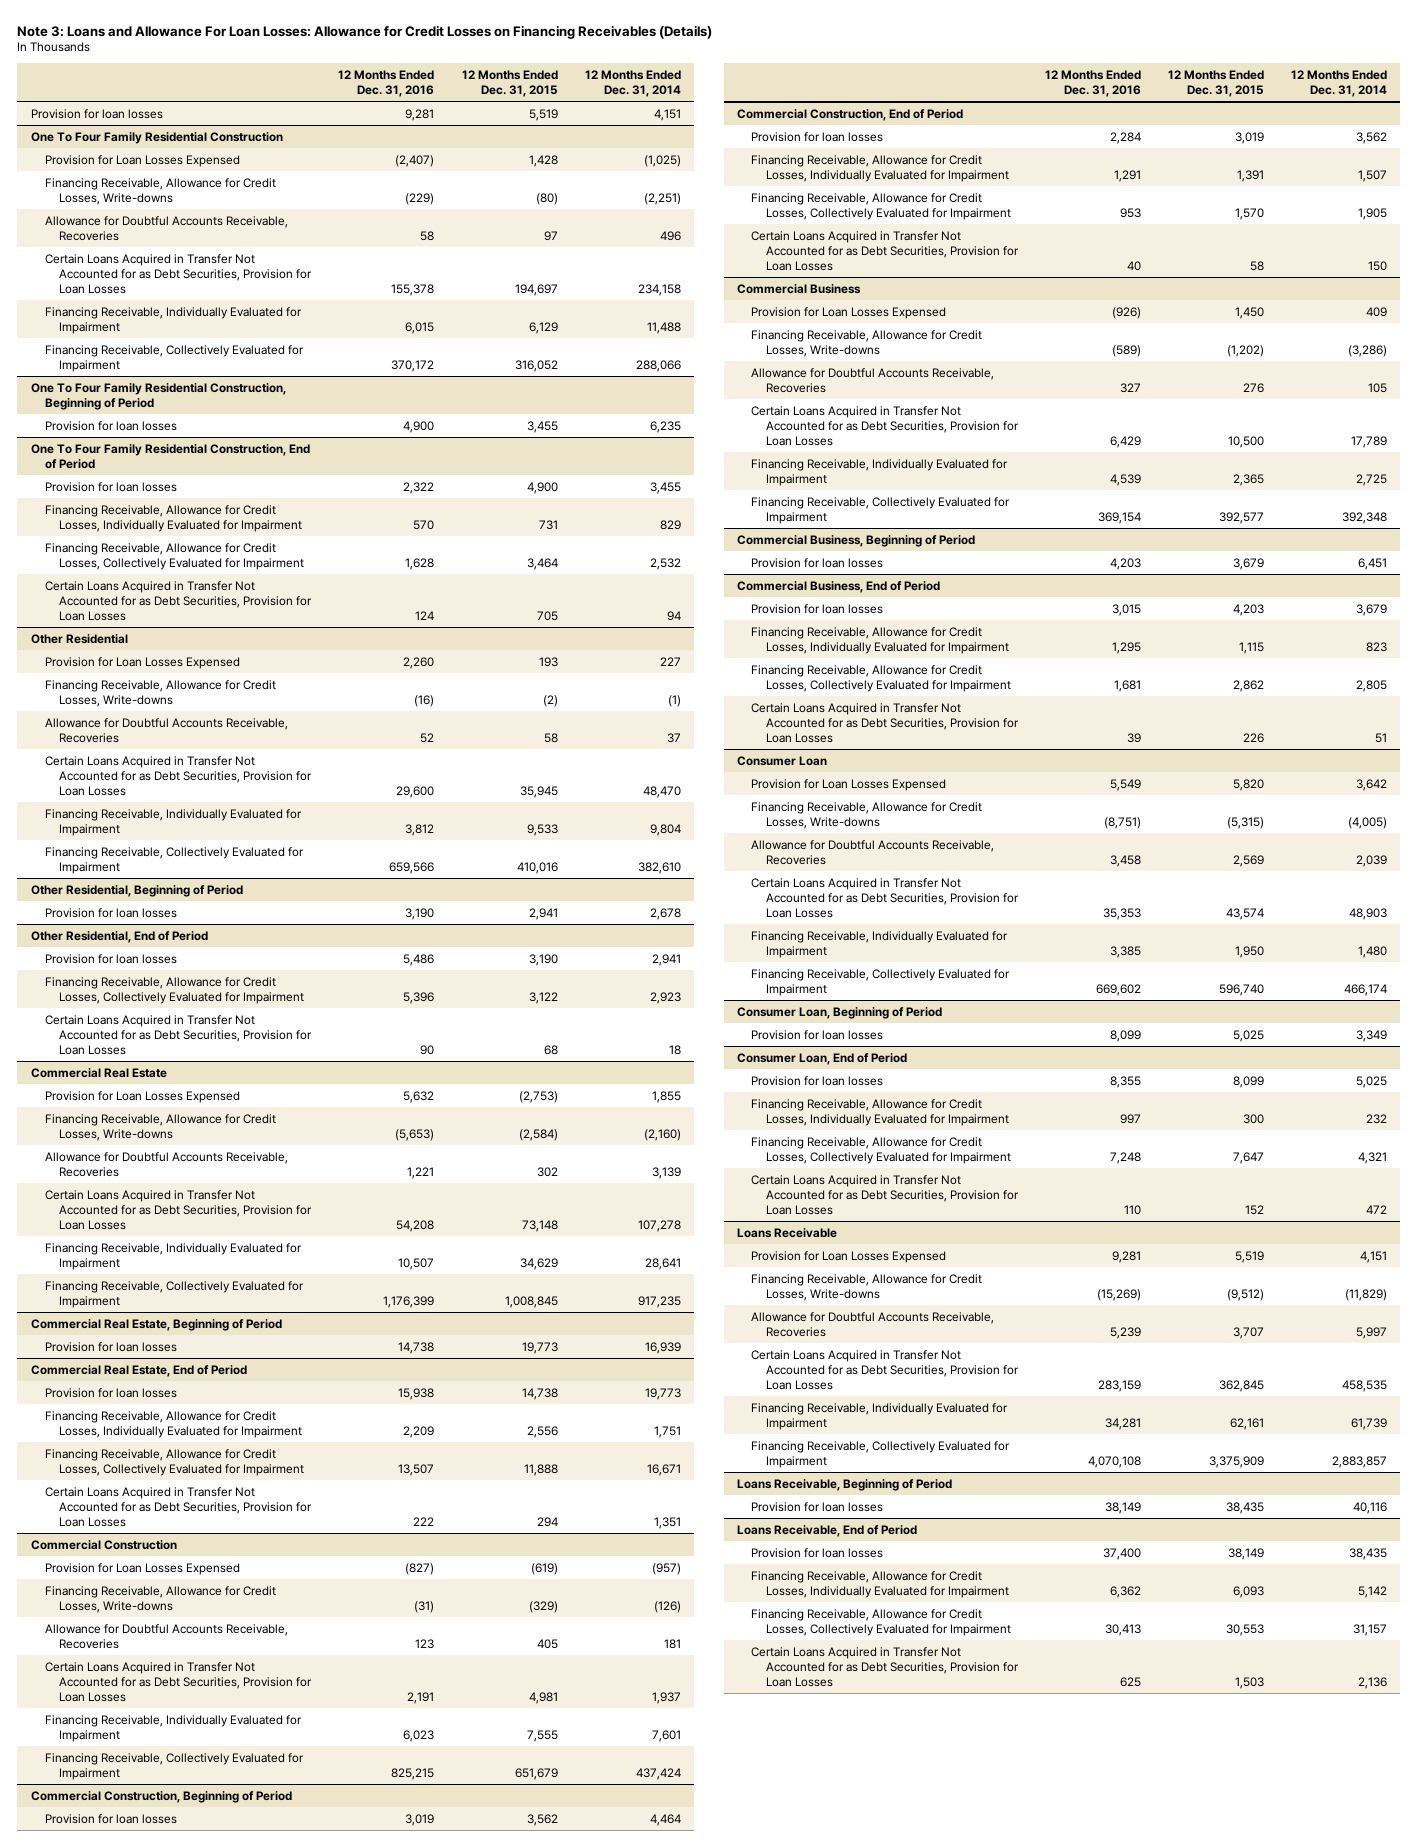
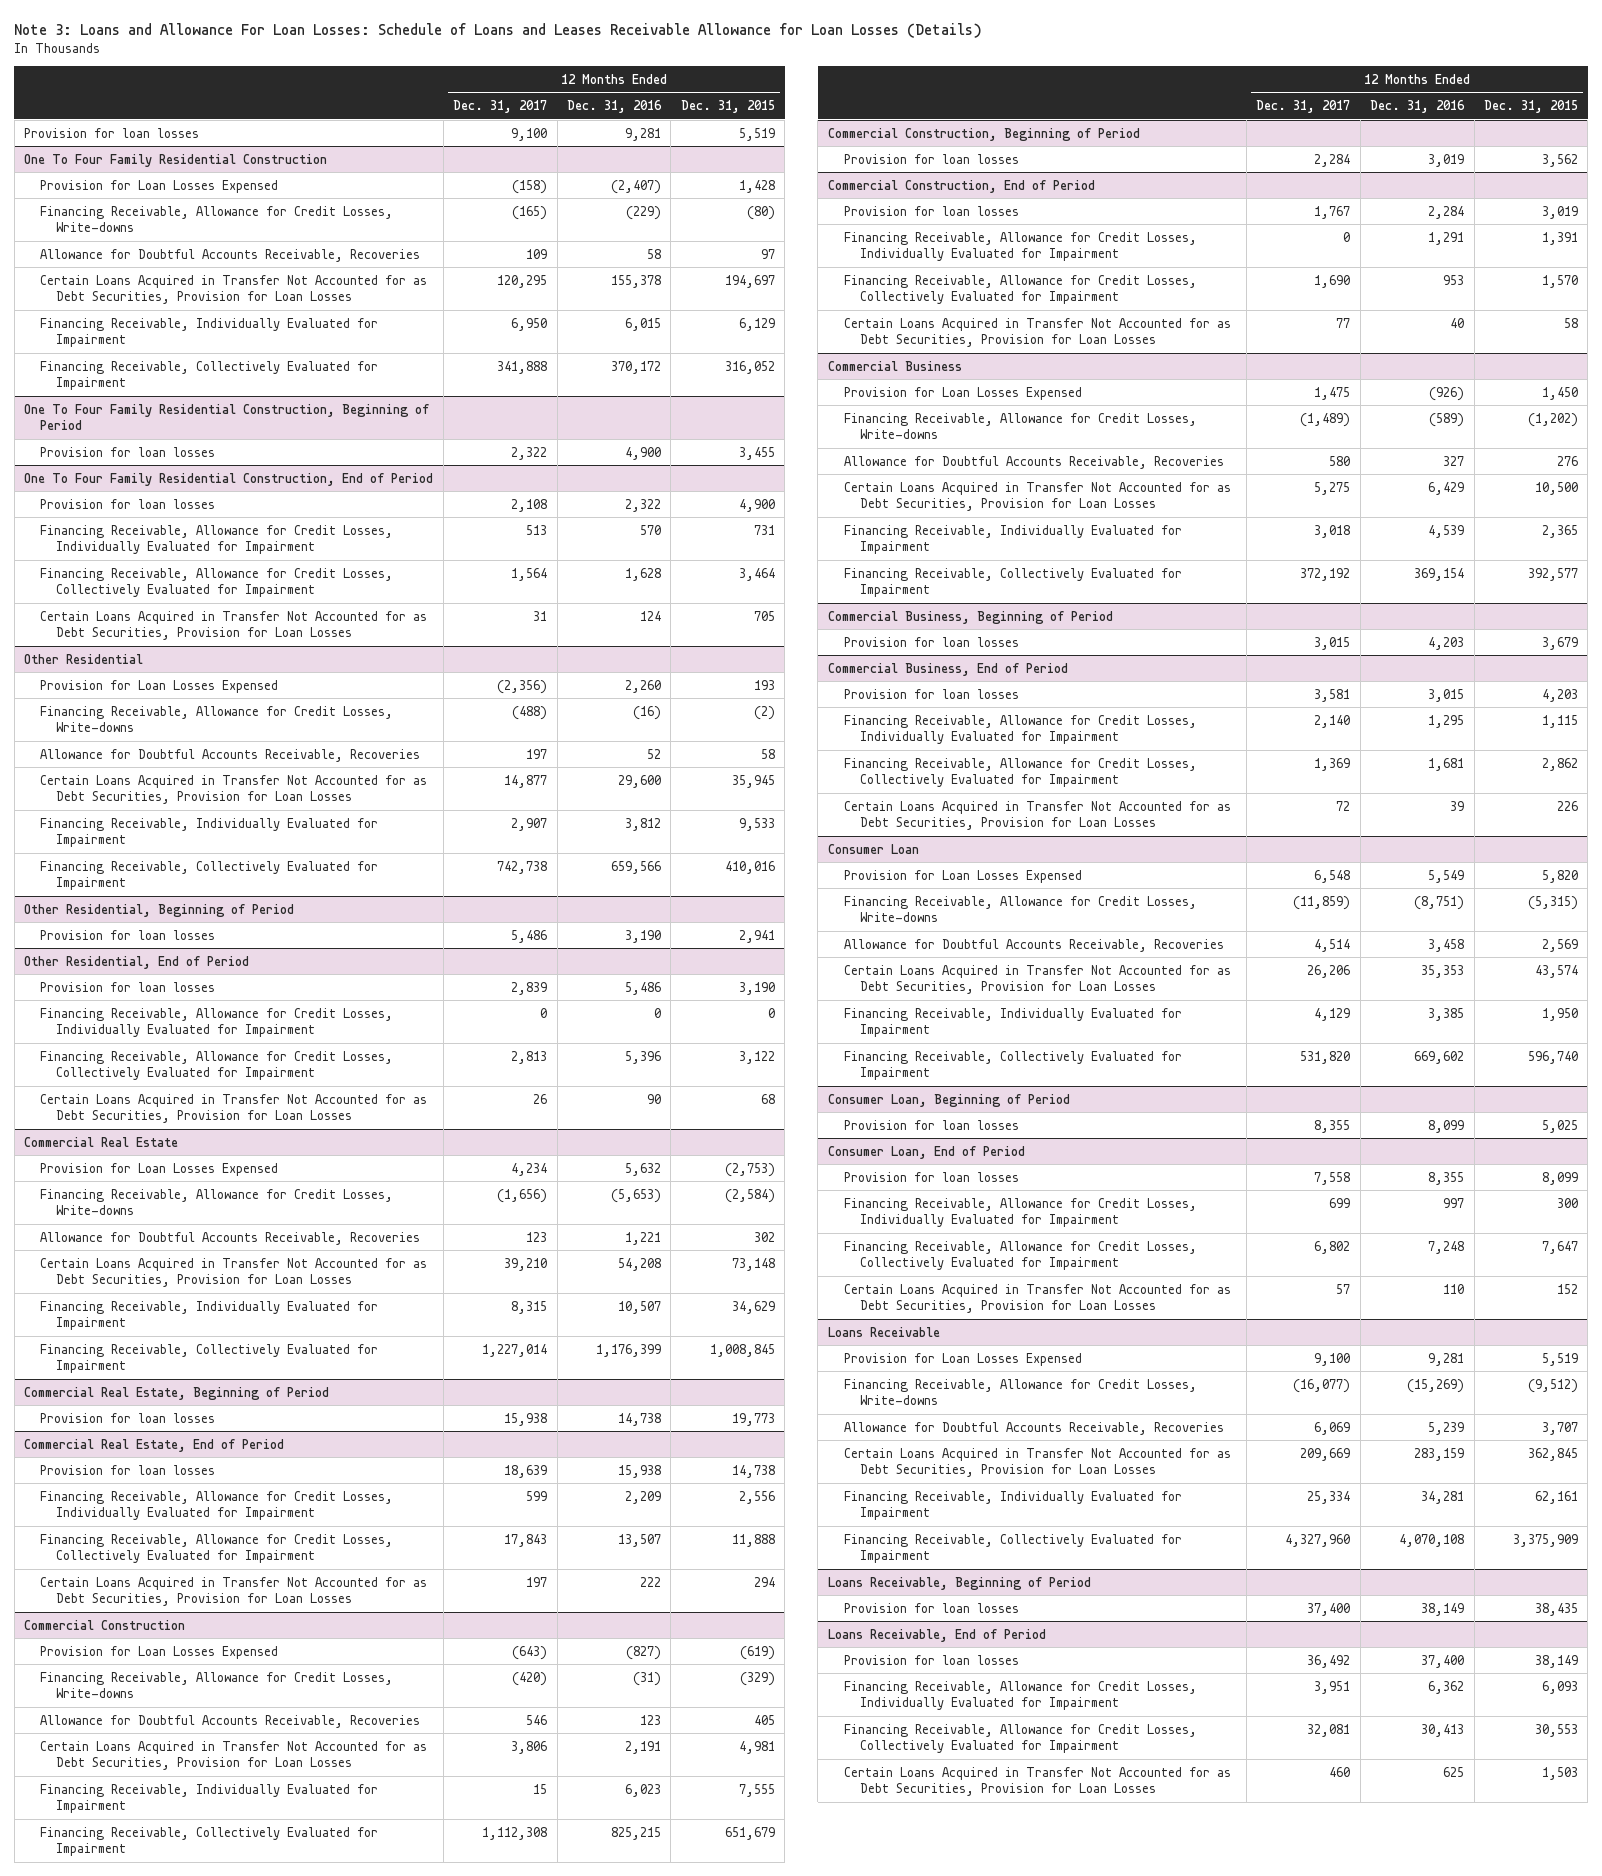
[17,24,713,39] Note 3: Loans and Allowance For Loan Losses: Allowance for Credit Losses on Financing Receivables (Details) -> [14,22,983,38] Note 3: Loans and Allowance For Loan Losses: Schedule of Loans and Leases Receivable Allowance for Loan Losses (Details)
[584,69,681,97] 12 Months Ended Dec. 31, 2014 -> none
none -> [453,100,548,114] Dec. 31, 2017
none -> [40,1007,394,1037] Financing Receivable, Allowance for Credit Losses, Individually Evaluated for Impairment

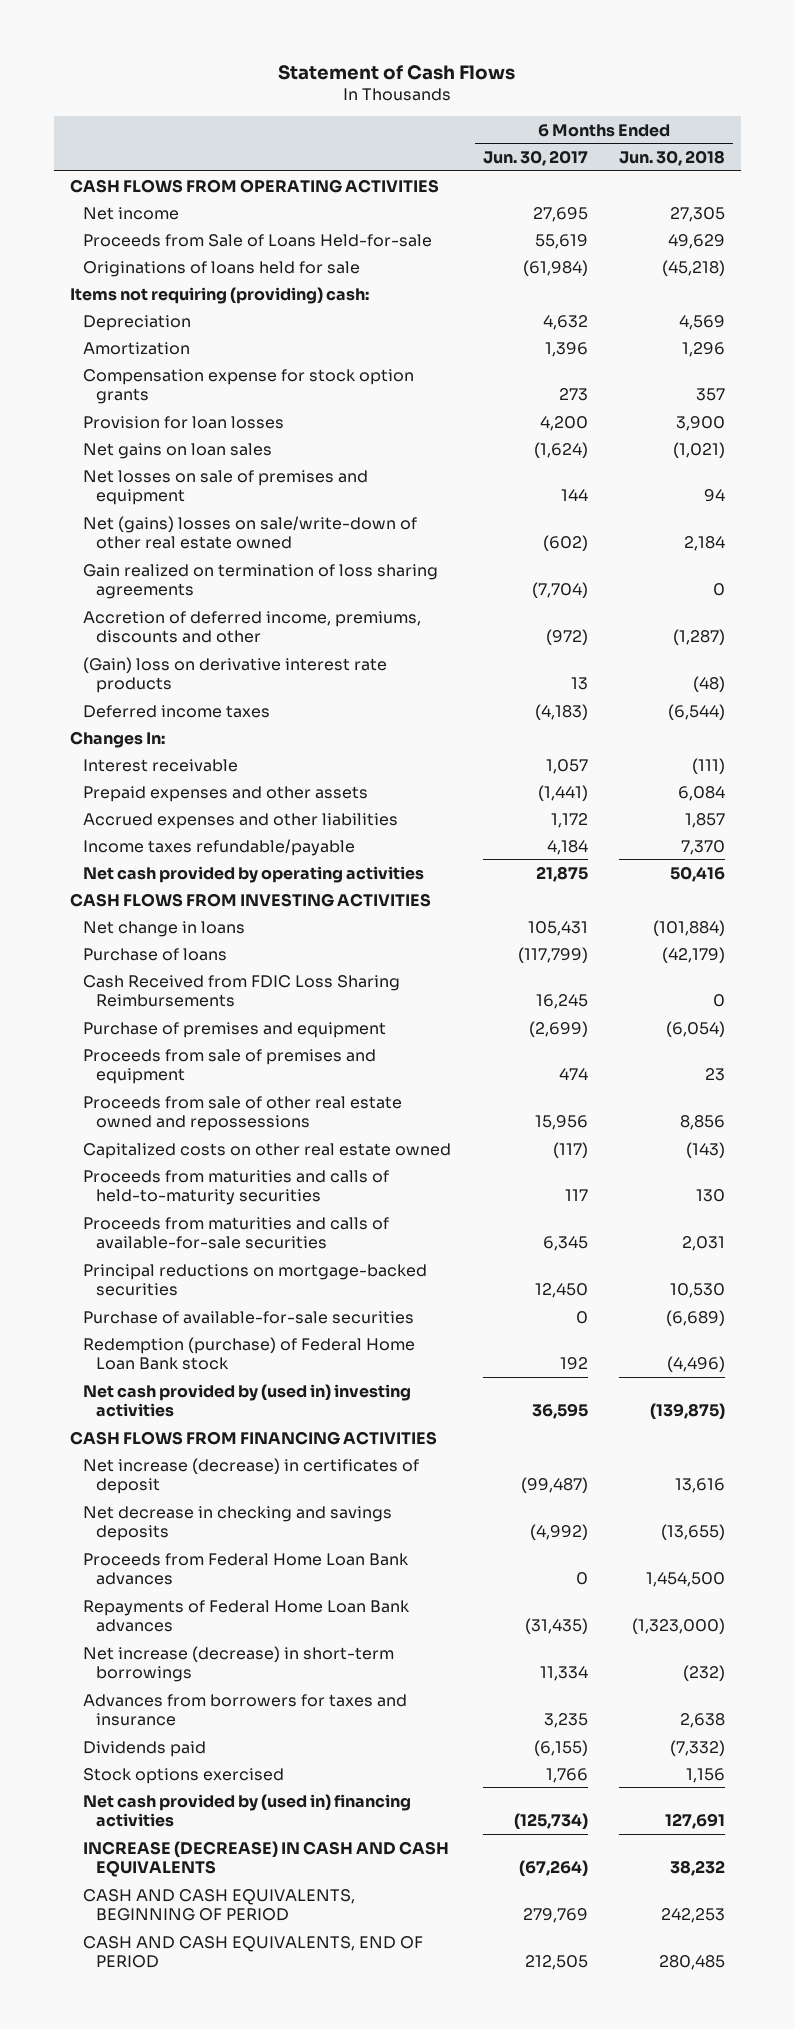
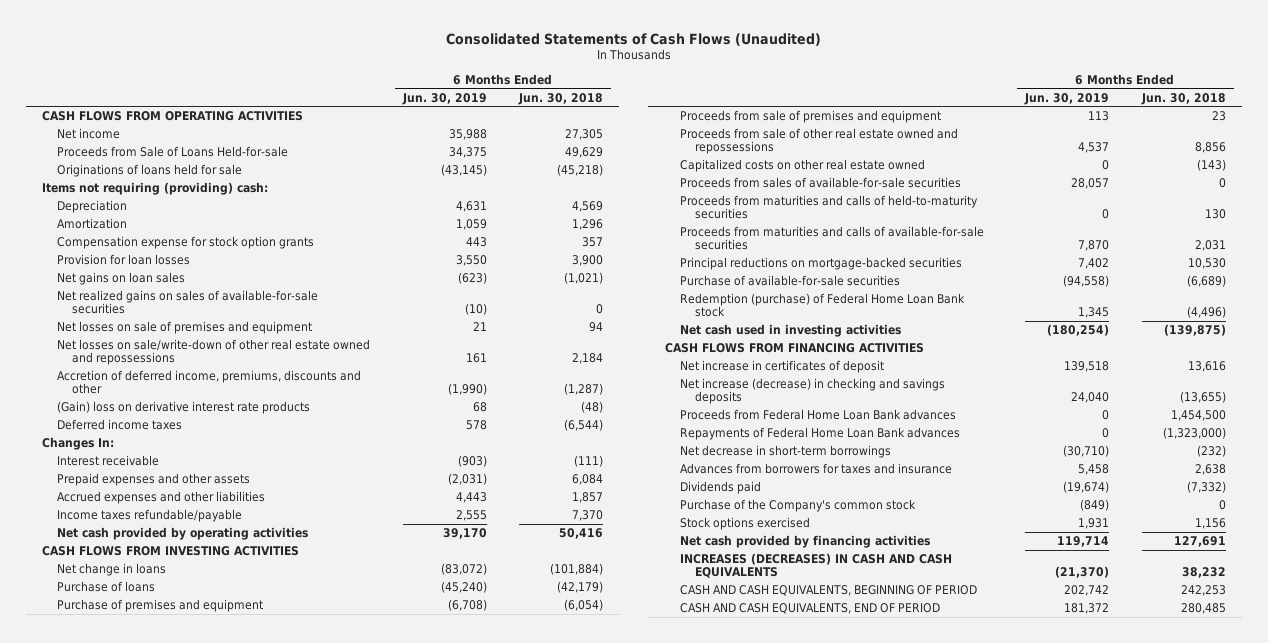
[278,64,516,80] Statement of Cash Flows -> [445,32,821,46] Consolidated Statements of Cash Flows (Unaudited)
[482,150,588,167] Jun. 30, 2017 -> none
none -> [401,92,487,105] Jun. 30, 2019
none -> [57,290,319,315] Net realized gains on sales of available-for-sale securities
[82,563,438,600] Gain realized on termination of loss sharing agreements -> none
[82,515,417,550] Net (gains) losses on sale/write-down of other real estate owned -> [57,339,371,366] Net losses on sale/write-down of other real estate owned and repossessions
[82,974,400,1008] Cash Received from FDIC Loss Sharing Reimbursements -> none
none -> [679,177,961,189] Proceeds from sales of available-for-sale securities
[82,1383,411,1418] Net cash provided by (used in) investing activities -> [679,324,901,338] Net cash used in investing activities
[82,1457,419,1495] Net increase (decrease) in certificates of deposit -> [679,360,884,374] Net increase in certificates of deposit
[82,1505,392,1542] Net decrease in checking and savings deposits -> [679,378,945,405] Net increase (decrease) in checking and savings deposits
[82,1645,394,1683] Net increase (decrease) in short-term borrowings -> [679,445,891,459] Net decrease in short-term borrowings
none -> [679,499,916,513] Purchase of the Company's common stock
[82,1793,411,1828] Net cash provided by (used in) financing activities -> [679,535,930,549] Net cash provided by financing activities
[82,1840,449,1878] INCREASE (DECREASE) IN CASH AND CASH EQUIVALENTS -> [679,553,952,579] INCREASES (DECREASES) IN CASH AND CASH EQUIVALENTS

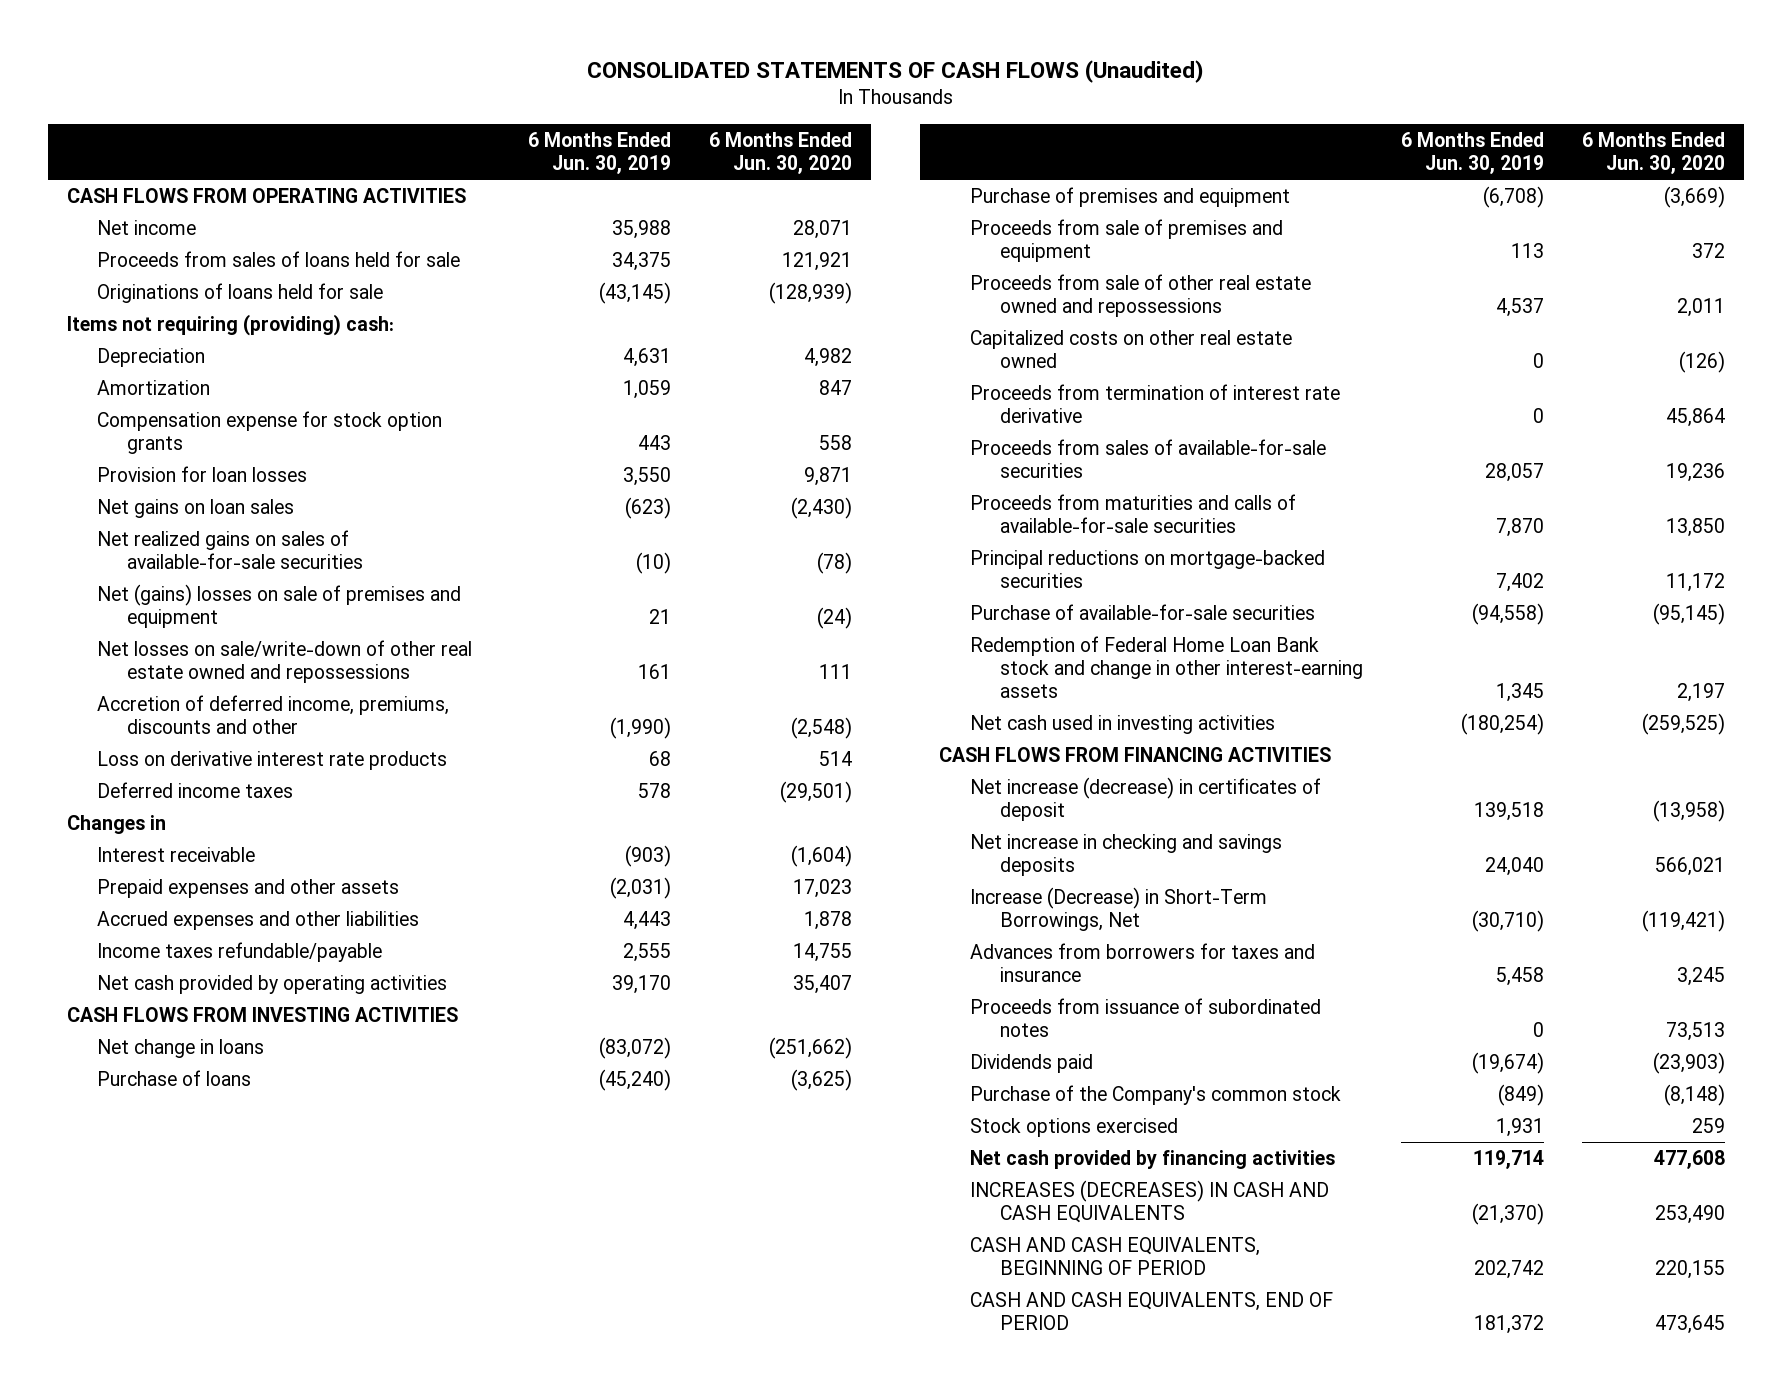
[445,32,821,46] Consolidated Statements of Cash Flows (Unaudited) -> [586,60,1204,84] CONSOLIDATED STATEMENTS OF CASH FLOWS (Unaudited)
[518,92,604,105] Jun. 30, 2018 -> none
none -> [709,132,853,175] 6 Months Ended Jun. 30, 2020
[57,146,289,158] Proceeds from Sale of Loans Held-for-sale -> [96,251,460,268] Proceeds from sales of loans held for sale
[57,321,313,335] Net losses on sale of premises and equipment -> [96,584,461,629] Net (gains) losses on sale of premises and equipment
[57,401,311,415] (Gain) loss on derivative interest rate products -> [96,751,447,771] Loss on derivative interest rate products
[42,437,115,451] Changes In: -> [66,815,166,835] Changes in
none -> [969,384,1340,424] Proceeds from termination of interest rate derivative
[679,195,978,220] Proceeds from maturities and calls of held-to-maturity securities -> none
[679,293,965,318] Redemption (purchase) of Federal Home Loan Bank stock -> [969,636,1363,699] Redemption of Federal Home Loan Bank stock and change in other interest-earning assets
[679,409,956,421] Proceeds from Federal Home Loan Bank advances -> none
[679,427,960,441] Repayments of Federal Home Loan Bank advances -> none
[679,360,884,374] Net increase in certificates of deposit -> [969,777,1321,822] Net increase (decrease) in certificates of deposit
[679,378,945,405] Net increase (decrease) in checking and savings deposits -> [969,834,1282,877] Net increase in checking and savings deposits
[679,445,891,459] Net decrease in short-term borrowings -> [969,887,1267,932] Increase (Decrease) in Short-Term Borrowings, Net
none -> [969,998,1321,1038] Proceeds from issuance of subordinated notes

